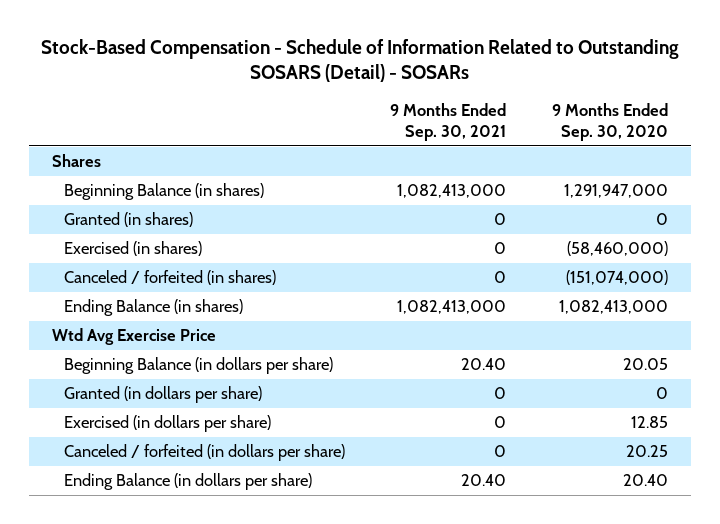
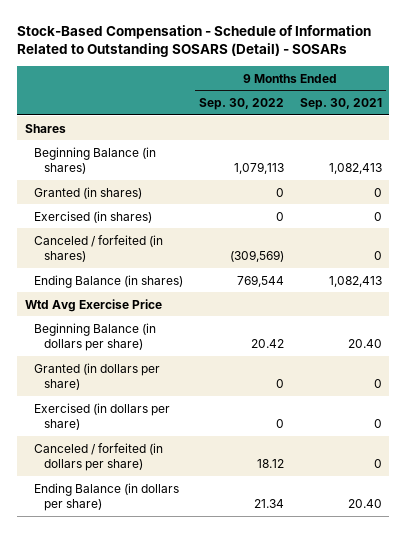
[552,103,669,141] 9 Months Ended Sep. 30, 2020 -> none
none -> [198,98,284,111] Sep. 30, 2022
[397,184,507,199] 1,082,413,000 -> [328,162,382,174] 1,082,413
[397,300,507,315] 1,082,413,000 -> [328,275,382,287] 1,082,413

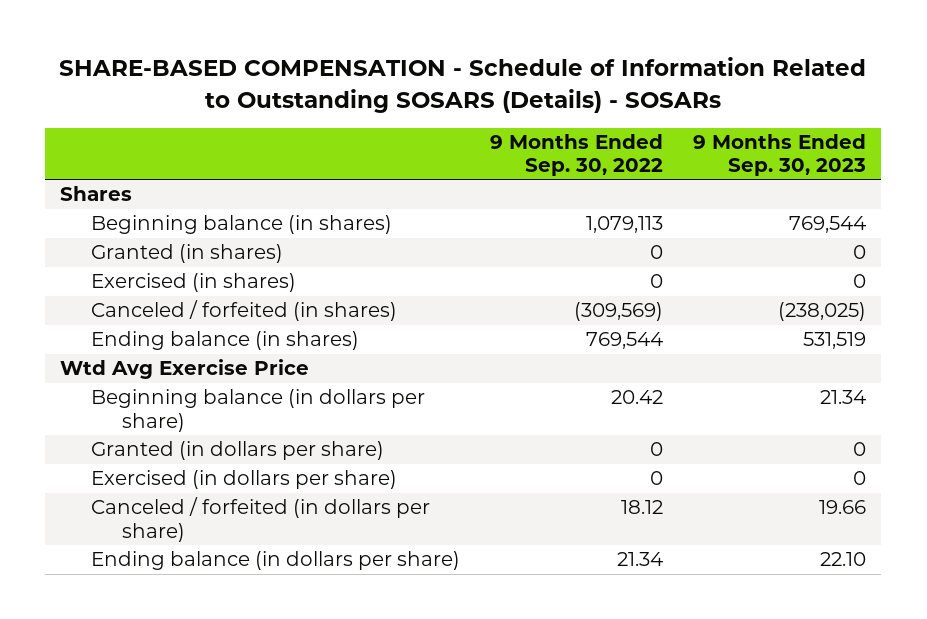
[17,24,372,58] Stock-Based Compensation - Schedule of Information Related to Outstanding SOSARS (Detail) - SOSARs -> [59,57,867,113] SHARE-BASED COMPENSATION - Schedule of Information Related to Outstanding SOSARS (Details) - SOSARs
[299,98,382,111] Sep. 30, 2021 -> none
none -> [693,133,867,177] 9 Months Ended Sep. 30, 2023
[34,146,157,174] Beginning Balance (in shares) -> [91,215,393,235] Beginning balance (in shares)
[34,274,184,288] Ending Balance (in shares) -> [91,331,360,351] Ending balance (in shares)
[34,322,157,351] Beginning Balance (in dollars per share) -> [91,389,426,432] Beginning balance (in dollars per share)
[34,482,180,511] Ending Balance (in dollars per share) -> [91,551,461,571] Ending balance (in dollars per share)

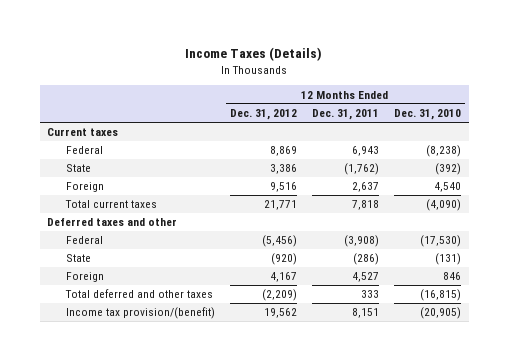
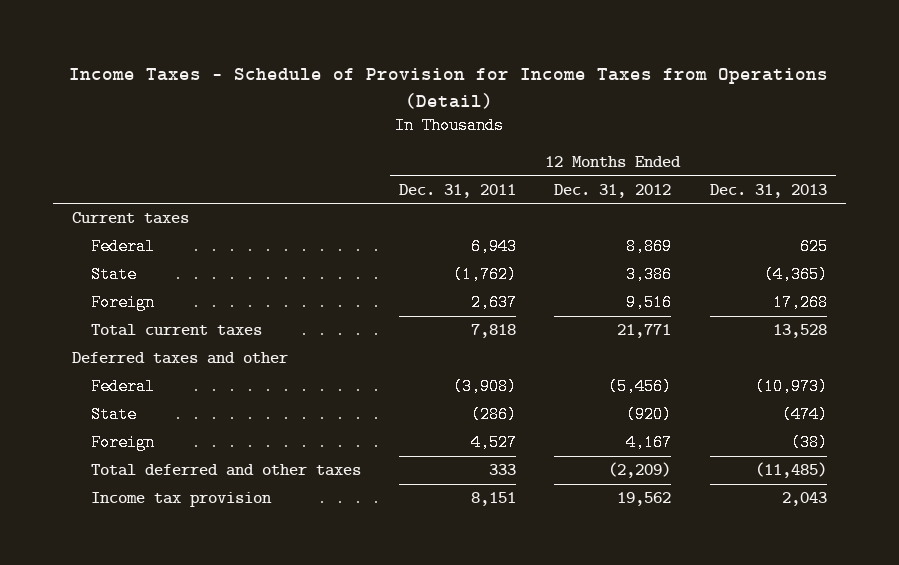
[185,46,323,61] Income Taxes (Details) -> [69,67,829,109] Income Taxes - Schedule of Provision for Income Taxes from Operations (Detail)
[393,109,461,121] Dec. 31, 2010 -> none
none -> [709,183,827,198] Dec. 31, 2013
[65,307,215,320] Income tax provision/(benefit) -> [90,492,272,508] Income tax provision

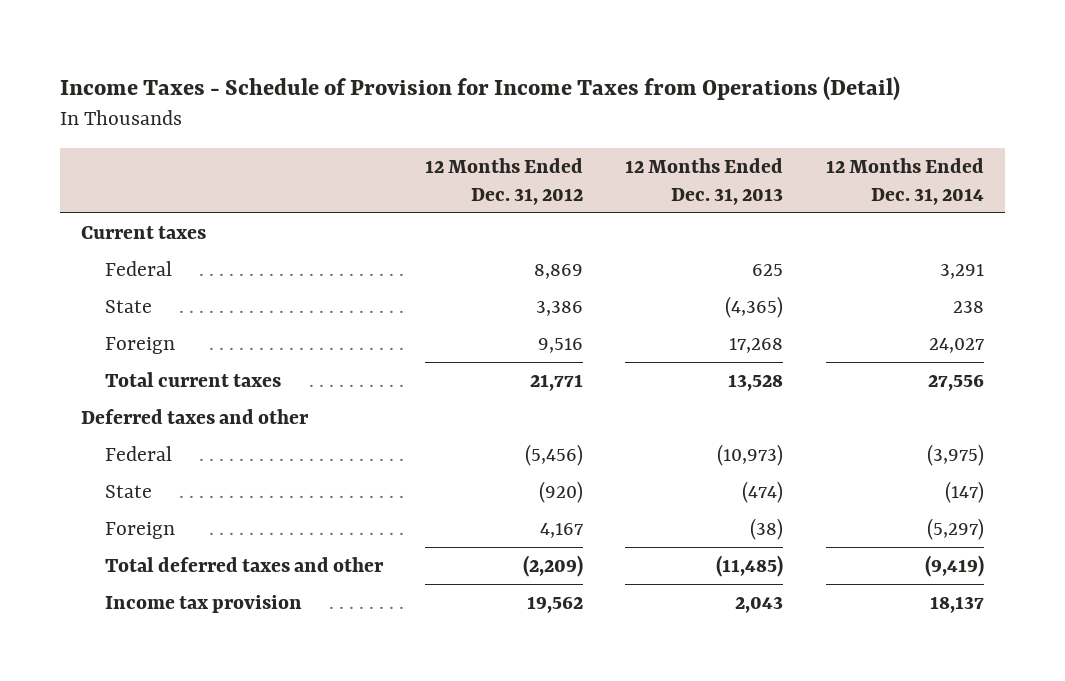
[399,183,517,198] Dec. 31, 2011 -> none
none -> [825,157,984,205] 12 Months Ended Dec. 31, 2014
[90,464,361,477] Total deferred and other taxes -> [104,556,384,572] Total deferred taxes and other

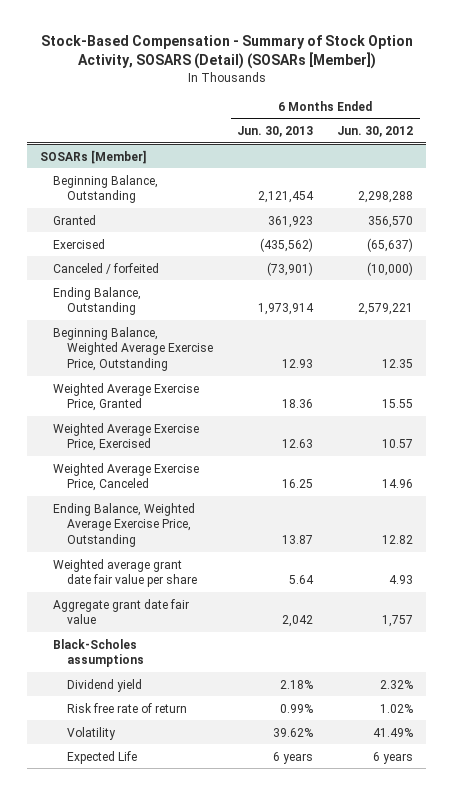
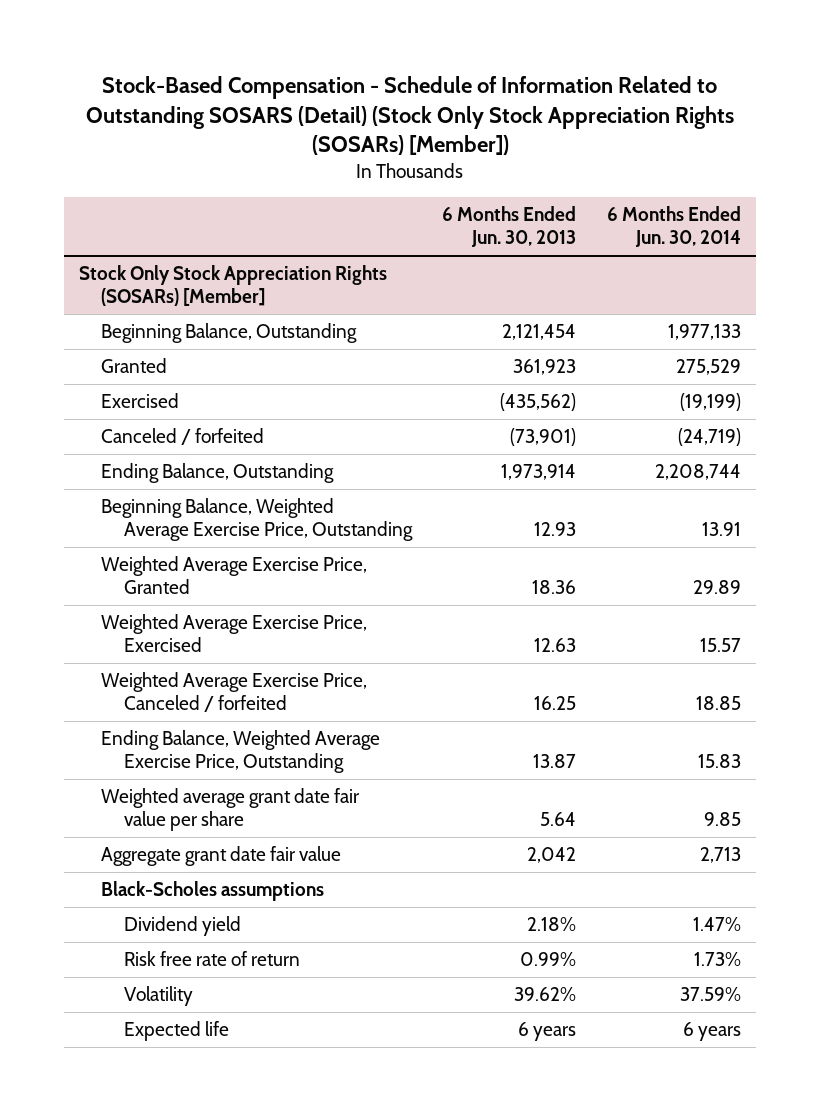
[40,35,413,70] Stock-Based Compensation - Summary of Stock Option Activity, SOSARS (Detail) (SOSARs [Member]) -> [85,76,734,156] Stock-Based Compensation - Schedule of Information Related to Outstanding SOSARS (Detail) (Stock Only Stock Appreciation Rights (SOSARs) [Member])
[337,125,414,137] Jun. 30, 2012 -> none
none -> [606,205,741,248] 6 Months Ended Jun. 30, 2014
[39,149,146,164] SOSARs [Member] -> none
none -> [78,265,387,307] Stock Only Stock Appreciation Rights (SOSARs) [Member]
[53,462,200,492] Weighted Average Exercise Price, Canceled -> [101,672,368,713] Weighted Average Exercise Price, Canceled / forfeited
[66,750,137,764] Expected Life -> [123,1021,229,1042] Expected life

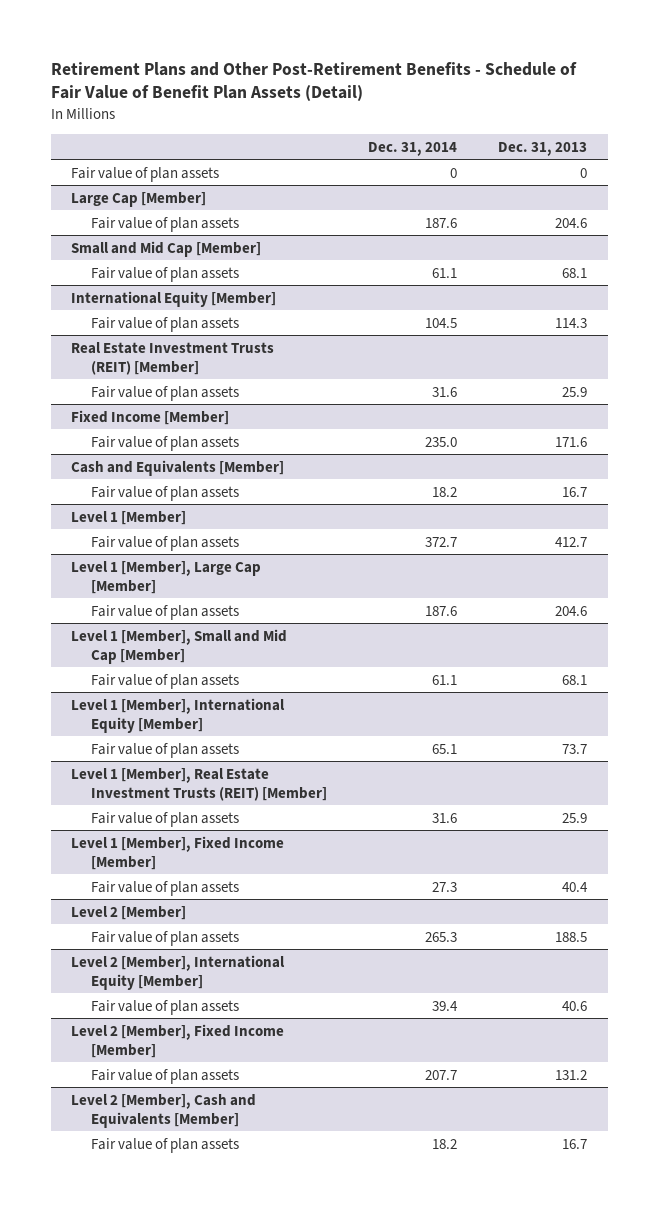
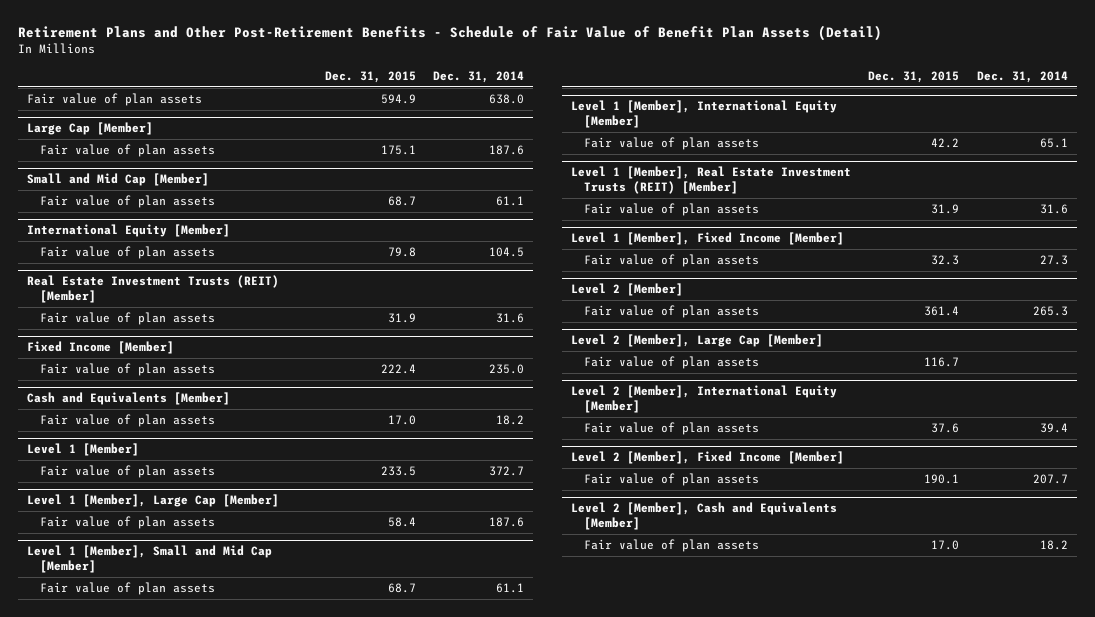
[498,141,588,156] Dec. 31, 2013 -> none
none -> [324,70,416,83] Dec. 31, 2015
[450,167,458,178] 0 -> [489,94,525,105] 638.0
none -> [570,334,823,348] Level 2 [Member], Large Cap [Member]
none -> [583,356,759,370] Fair value of plan assets

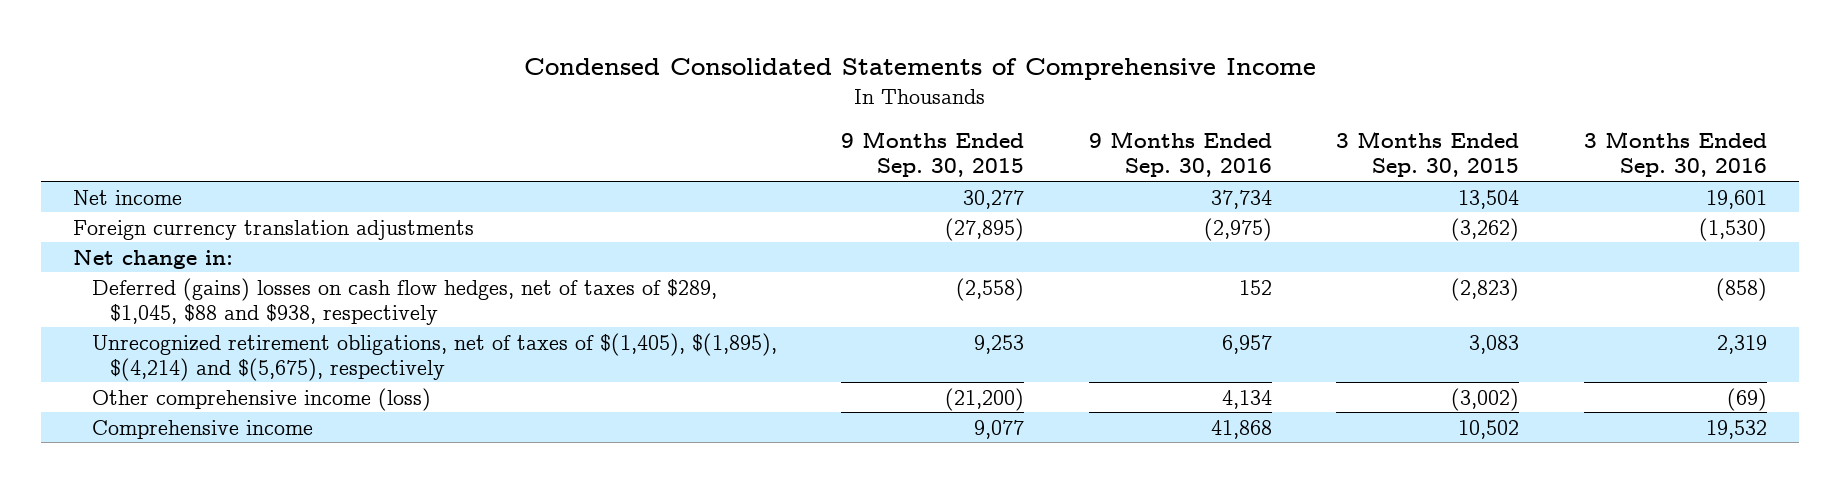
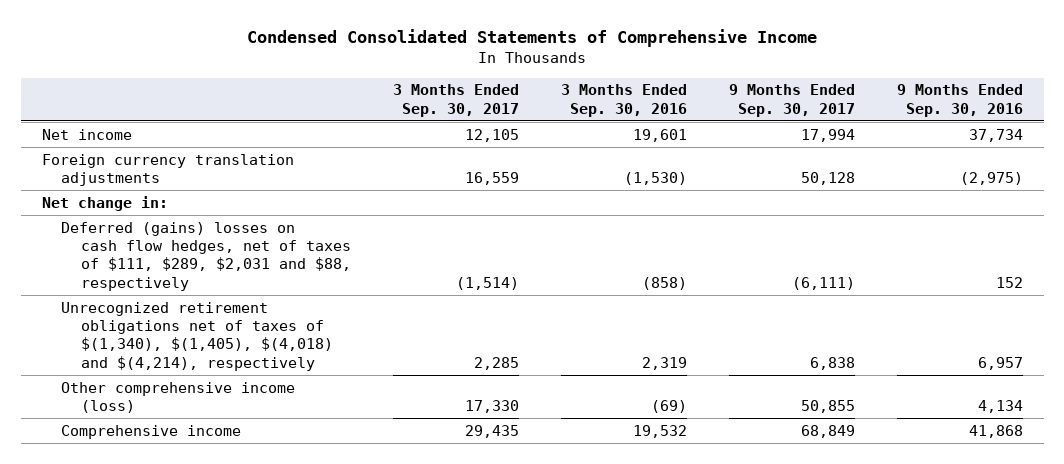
[841,131,1025,178] 9 Months Ended Sep. 30, 2015 -> none
[1336,131,1520,178] 3 Months Ended Sep. 30, 2015 -> none
none -> [392,84,519,117] 3 Months Ended Sep. 30, 2017
none -> [728,84,855,117] 9 Months Ended Sep. 30, 2017
[91,277,717,325] Deferred (gains) losses on cash flow hedges, net of taxes of $289, $1,045, $88 and $938, respectively -> [61,221,351,291] Deferred (gains) losses on cash flow hedges, net of taxes of $111, $289, $2,031 and $88, respectively
[91,332,777,381] Unrecognized retirement obligations, net of taxes of $(1,405), $(1,895), $(4,214) and $(5,675), respectively -> [61,301,333,371] Unrecognized retirement obligations net of taxes of $(1,340), $(1,405), $(4,018) and $(4,214), respectively

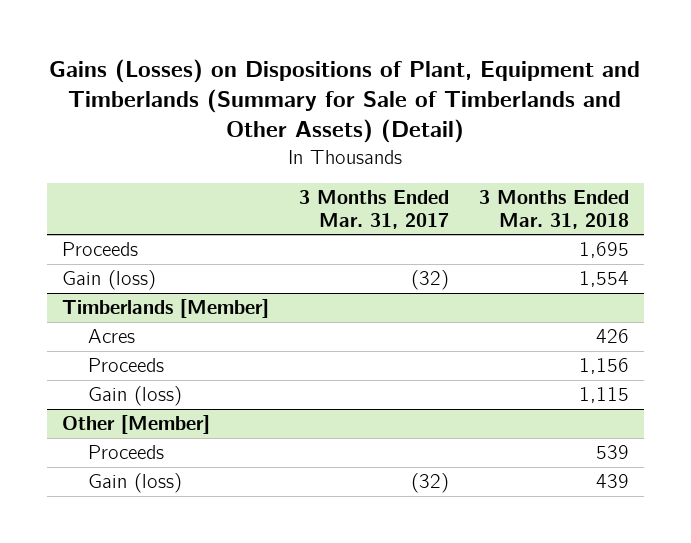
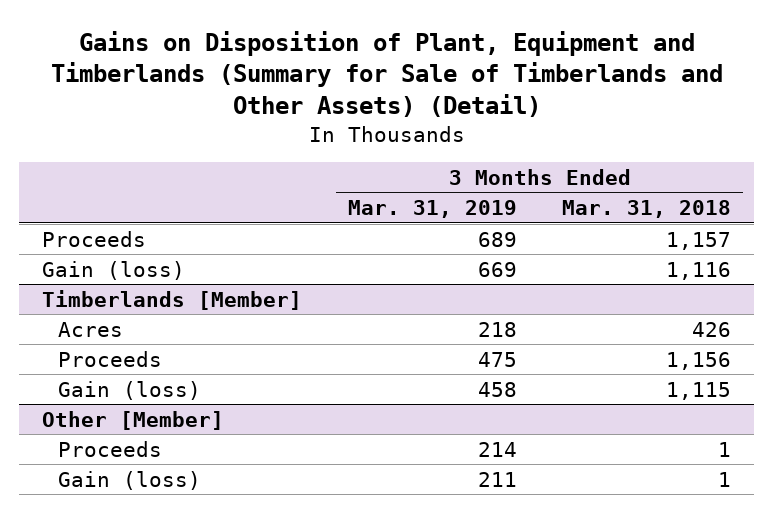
[49,58,641,144] Gains (Losses) on Dispositions of Plant, Equipment and Timberlands (Summary for Sale of Timberlands and Other Assets) (Detail) -> [50,30,723,118] Gains on Disposition of Plant, Equipment and Timberlands (Summary for Sale of Timberlands and Other Assets) (Detail)
[298,190,449,229] 3 Months Ended Mar. 31, 2017 -> none
none -> [347,200,517,219] Mar. 31, 2019
[579,241,630,258] 1,695 -> [666,231,732,250] 1,157
[579,270,630,287] 1,554 -> [666,261,732,280] 1,116
[596,444,630,459] 539 -> [718,441,732,457] 1
[596,473,630,488] 439 -> [718,471,732,487] 1

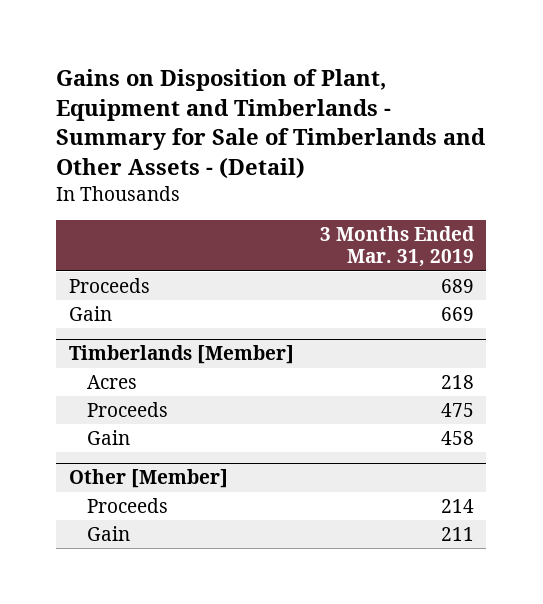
[50,30,723,118] Gains on Disposition of Plant, Equipment and Timberlands (Summary for Sale of Timberlands and Other Assets) (Detail) -> [56,68,486,179] Gains on Disposition of Plant, Equipment and Timberlands - Summary for Sale of Timberlands and Other Assets - (Detail)
[562,200,732,219] Mar. 31, 2018 -> none
[41,260,185,280] Gain (loss) -> [68,305,112,321] Gain
[58,380,202,400] Gain (loss) -> [86,429,130,445] Gain
[58,470,202,490] Gain (loss) -> [86,525,130,541] Gain

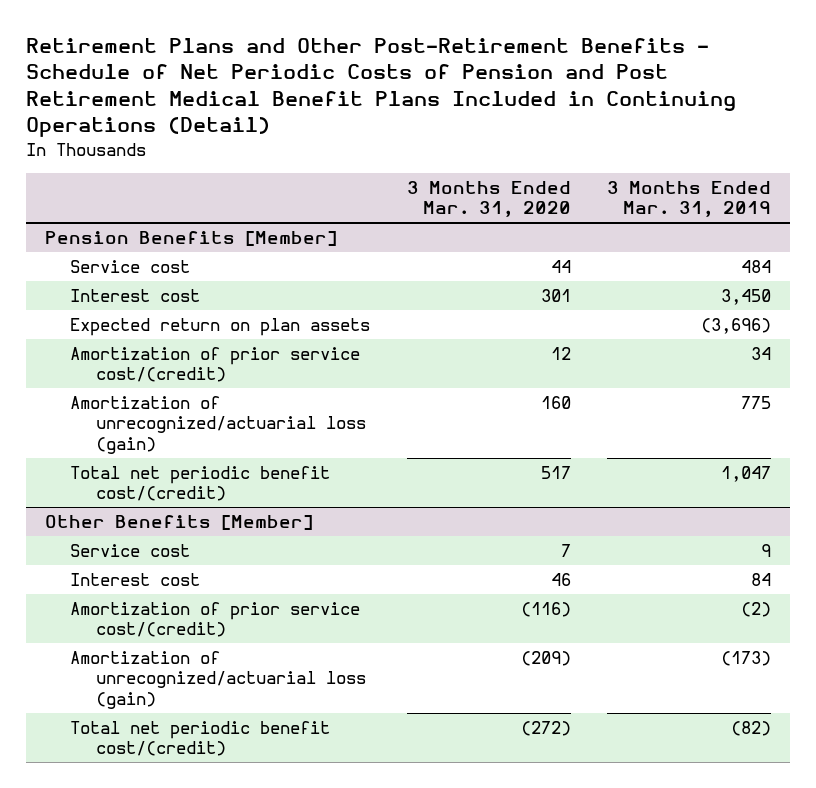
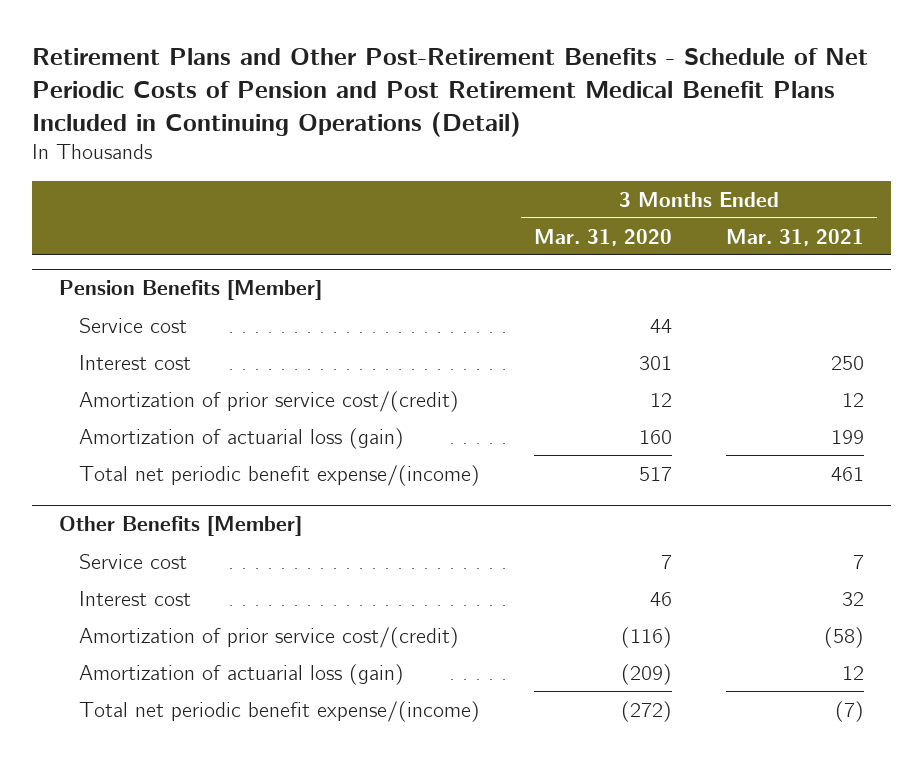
[607,180,772,217] 3 Months Ended Mar. 31, 2019 -> none
none -> [725,228,864,246] Mar. 31, 2021
[70,318,371,337] Expected return on plan assets -> none
[70,396,366,454] Amortization of unrecognized/actuarial loss (gain) -> [79,427,405,449] Amortization of actuarial loss (gain)
[70,466,331,502] Total net periodic benefit cost/(credit) -> [79,464,481,486] Total net periodic benefit expense/(income)
[70,651,366,709] Amortization of unrecognized/actuarial loss (gain) -> [79,663,405,685] Amortization of actuarial loss (gain)
[70,721,331,757] Total net periodic benefit cost/(credit) -> [79,700,481,722] Total net periodic benefit expense/(income)

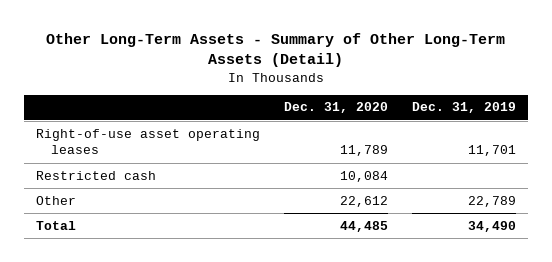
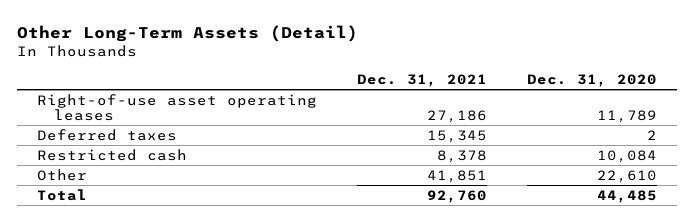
[45,32,505,68] Other Long-Term Assets - Summary of Other Long-Term Assets (Detail) -> [16,24,358,42] Other Long-Term Assets (Detail)
[411,102,516,114] Dec. 31, 2019 -> none
none -> [357,73,488,87] Dec. 31, 2021
none -> [36,128,177,141] Deferred taxes
[339,195,388,207] 22,612 -> [597,169,658,183] 22,610

